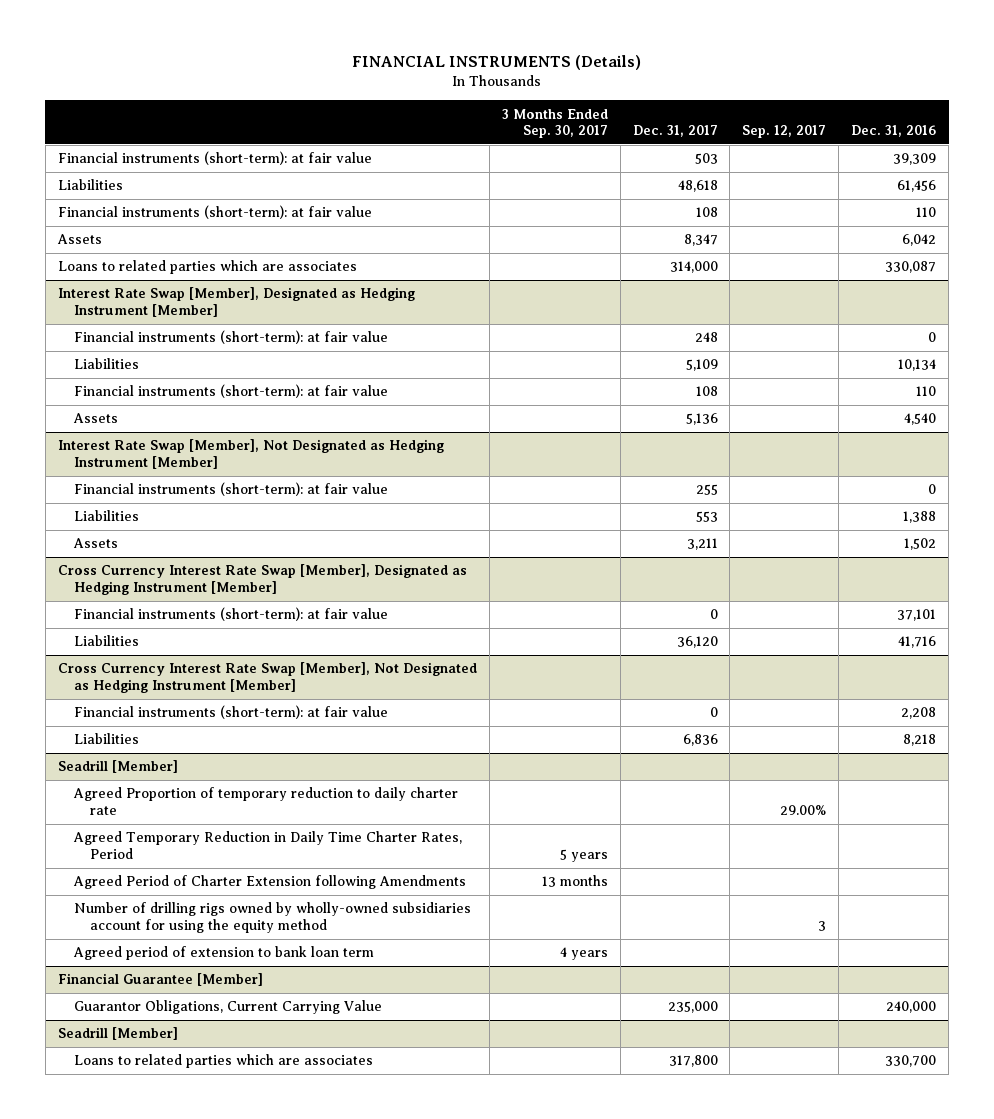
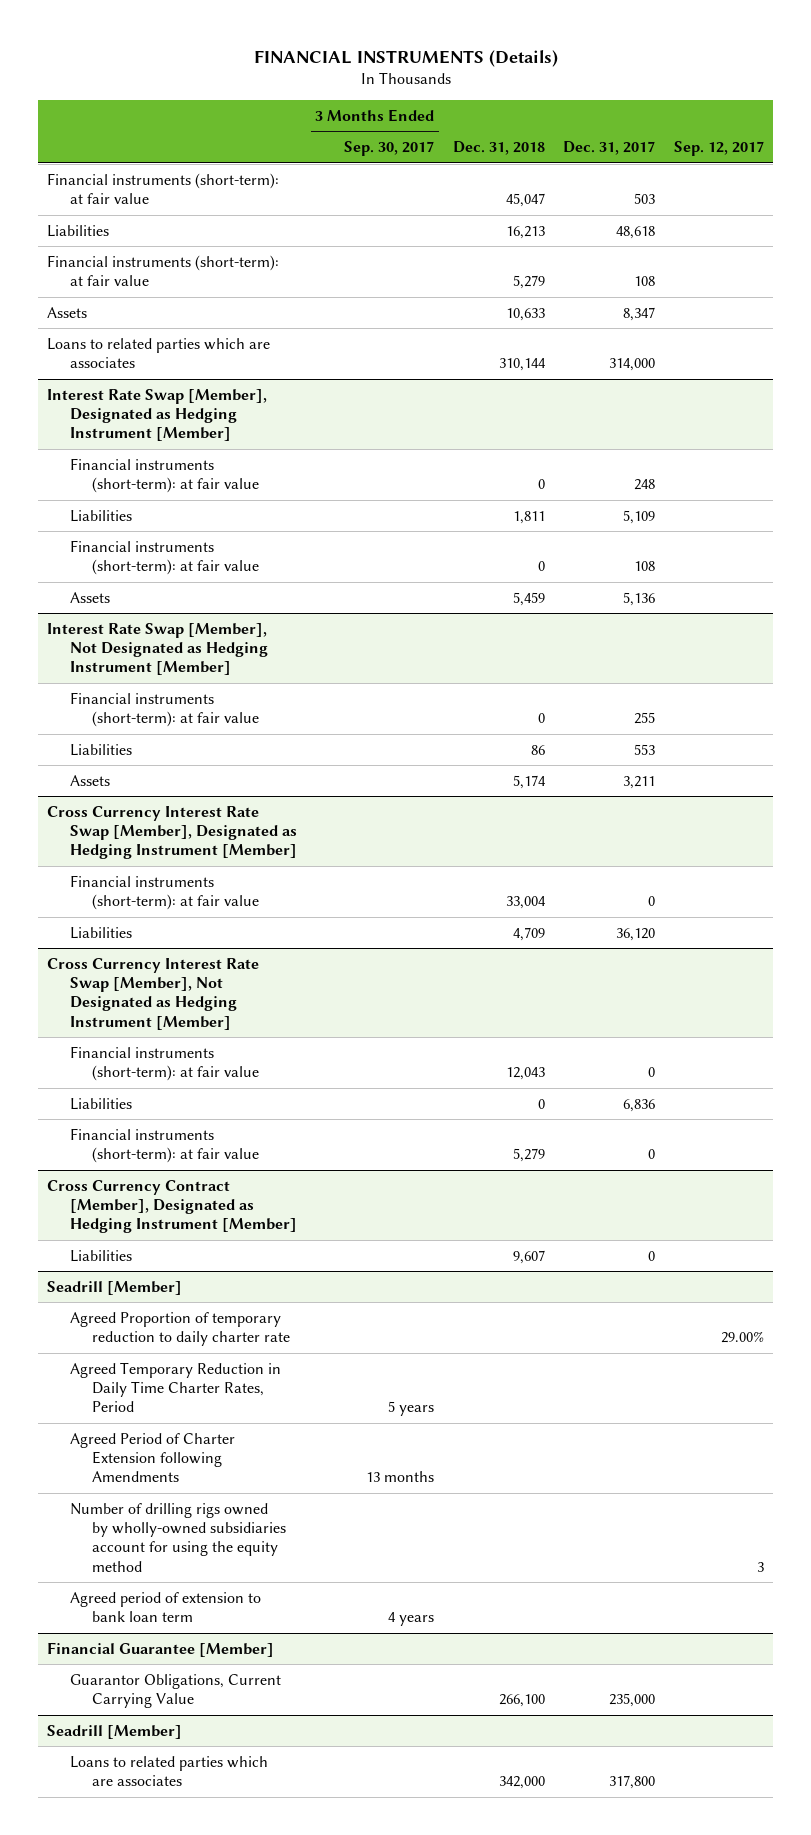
[851,125,937,138] Dec. 31, 2016 -> none
none -> [452,141,545,156] Dec. 31, 2018
none -> [69,1127,260,1164] Financial instruments (short-term): at fair value
none -> [47,1179,297,1234] Cross Currency Contract [Member], Designated as Hedging Instrument [Member]
none -> [69,1249,132,1262] Liabilities

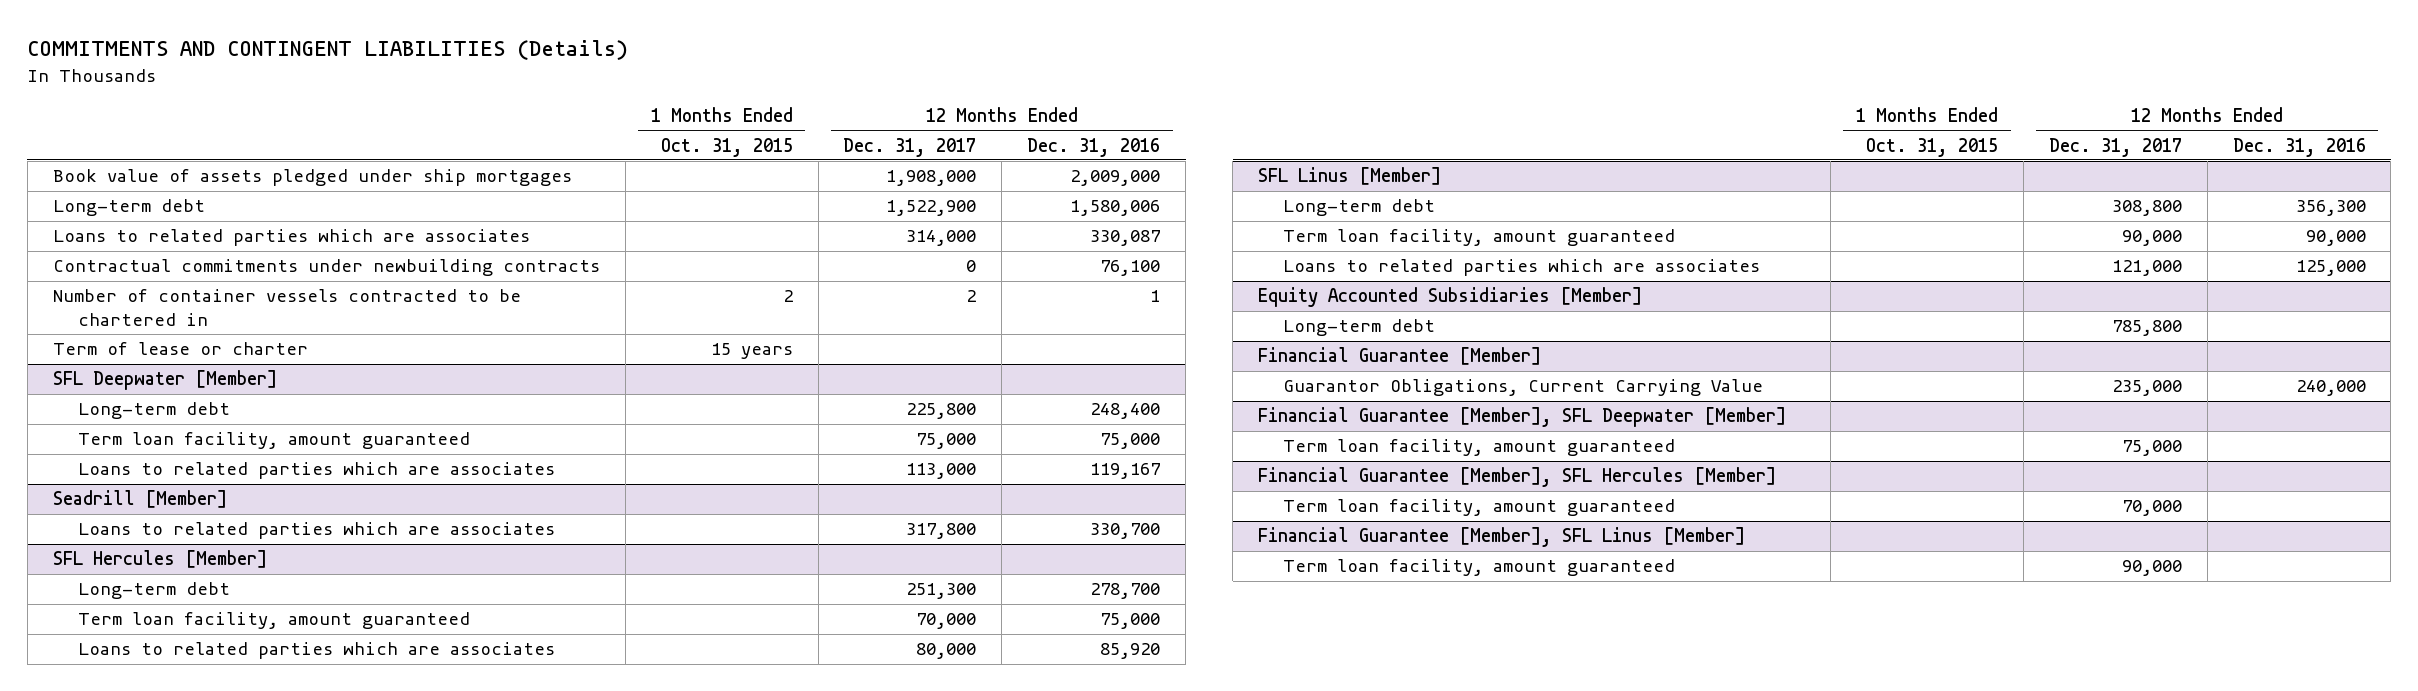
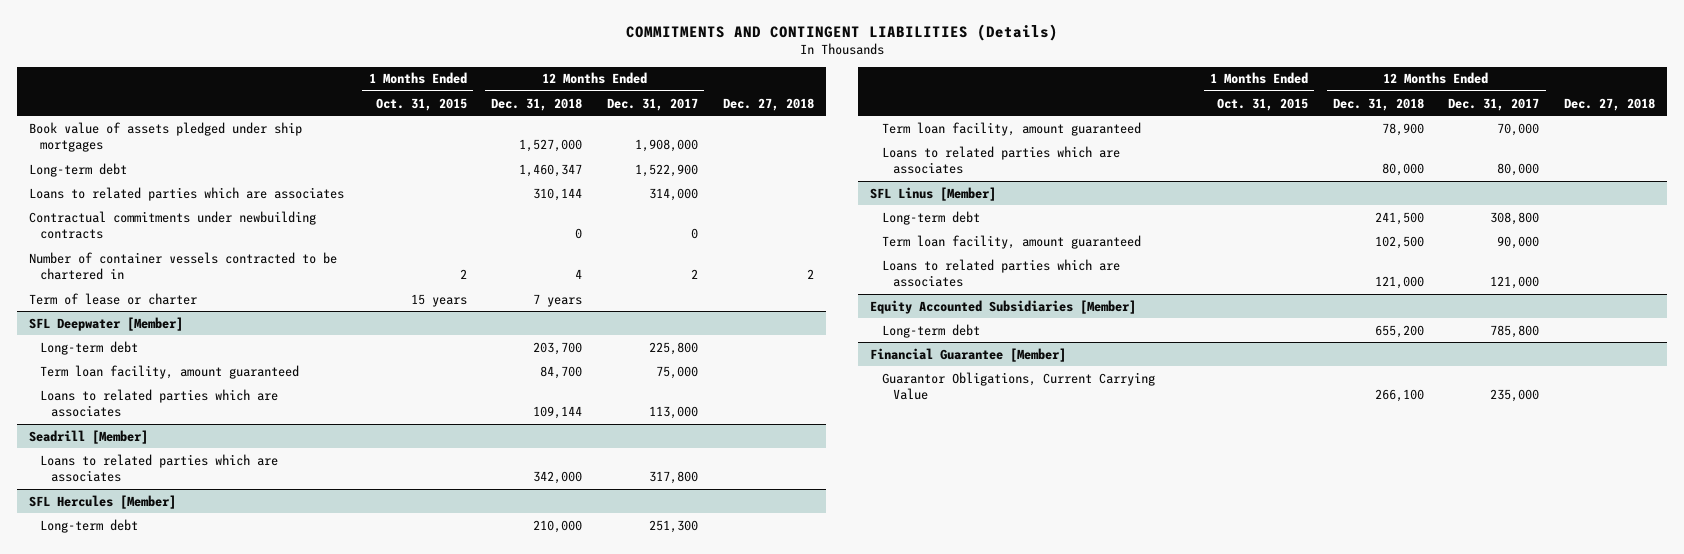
[1027,137,1161,157] Dec. 31, 2016 -> none
none -> [491,97,583,111] Dec. 31, 2018
none -> [722,97,814,111] Dec. 27, 2018
[1258,407,1787,428] Financial Guarantee [Member], SFL Deepwater [Member] -> none
[1283,439,1676,457] Term loan facility, amount guaranteed -> none
[1258,467,1777,488] Financial Guarantee [Member], SFL Hercules [Member] -> none
[1283,499,1676,517] Term loan facility, amount guaranteed -> none
[1258,527,1746,548] Financial Guarantee [Member], SFL Linus [Member] -> none
[1283,559,1676,577] Term loan facility, amount guaranteed -> none

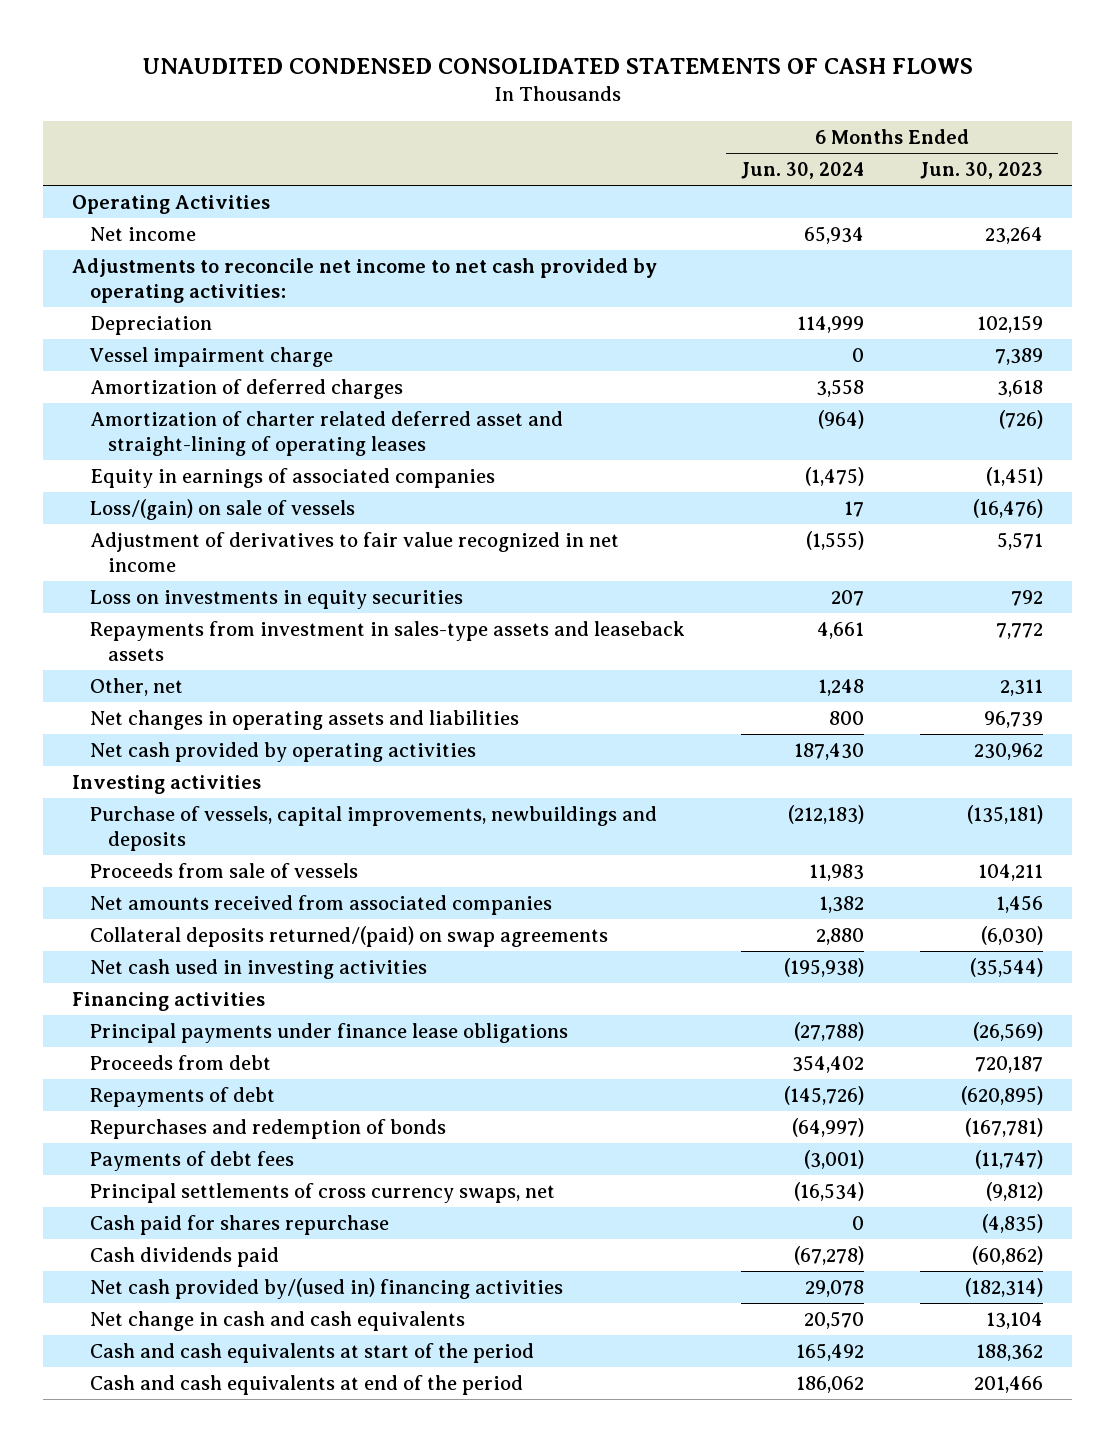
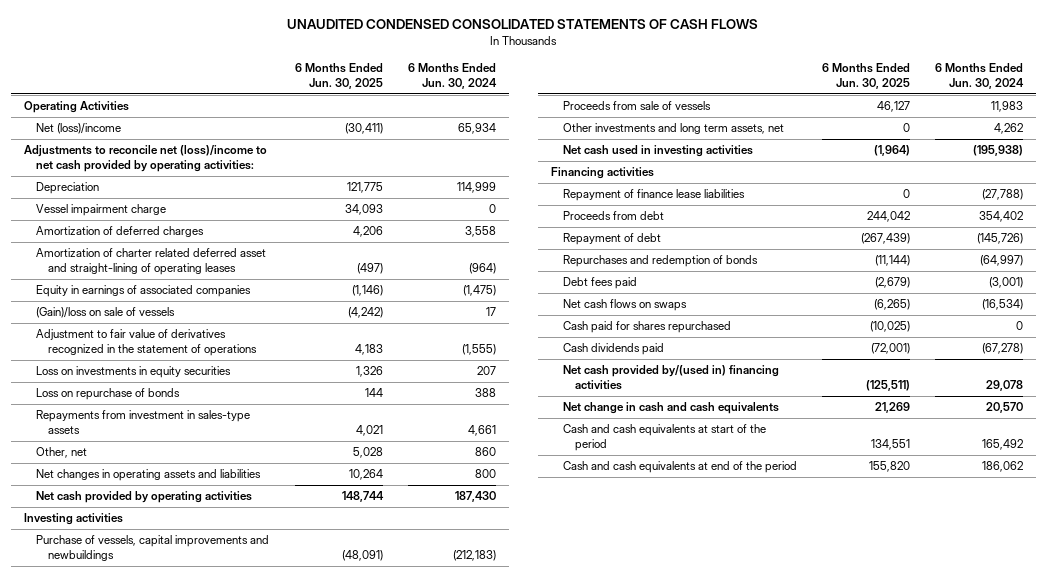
[920,162,1044,180] Jun. 30, 2023 -> none
none -> [294,62,383,89] 6 Months Ended Jun. 30, 2025
[89,226,196,241] Net income -> [35,123,121,135] Net (loss)/income
[71,257,657,303] Adjustments to reconcile net income to net cash provided by operating activities: -> [23,145,267,173] Adjustments to reconcile net (loss)/income to net cash provided by operating activities:
[89,498,355,520] Loss/(gain) on sale of vessels -> [35,307,175,319] (Gain)/loss on sale of vessels
[89,531,619,572] Adjustment of derivatives to fair value recognized in net income -> [35,329,257,357] Adjustment to fair value of derivatives recognized in the statement of operations
none -> [35,388,180,401] Loss on repurchase of bonds
[89,620,685,661] Repayments from investment in sales-type assets and leaseback assets -> [35,410,250,435] Repayments from investment in sales-type assets
[817,678,864,696] 1,248 -> [475,447,497,457] 860
[89,805,657,851] Purchase of vessels, capital improvements, newbuildings and deposits -> [35,535,269,562] Purchase of vessels, capital improvements and newbuildings
[89,894,552,915] Net amounts received from associated companies -> none
[89,925,608,947] Collateral deposits returned/(paid) on swap agreements -> none
none -> [562,123,784,135] Other investments and long term assets, net
[89,1022,568,1043] Principal payments under finance lease obligations -> [562,189,745,202] Repayment of finance lease liabilities
[89,1086,275,1107] Repayments of debt -> [562,233,661,246] Repayment of debt
[89,1150,294,1171] Payments of debt fees -> [562,277,637,290] Debt fees paid
[89,1182,555,1203] Principal settlements of cross currency swaps, net -> [562,299,687,312] Net cash flows on swaps
[89,1214,389,1235] Cash paid for shares repurchase -> [562,321,731,334] Cash paid for shares repurchased

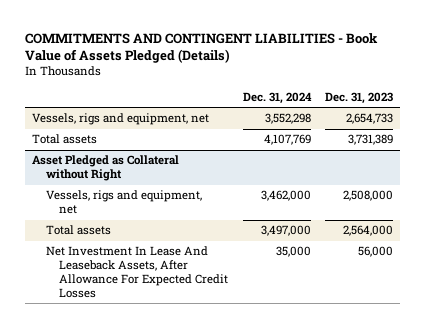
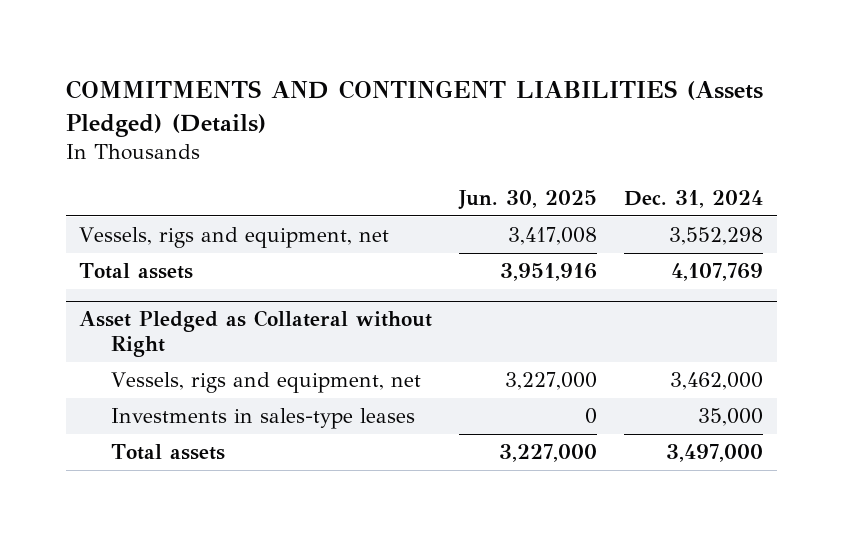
[25,32,379,63] COMMITMENTS AND CONTINGENT LIABILITIES - Book Value of Assets Pledged (Details) -> [65,80,763,137] COMMITMENTS AND CONTINGENT LIABILITIES (Assets Pledged) (Details)
[325,91,394,104] Dec. 31, 2023 -> none
none -> [458,190,598,211] Jun. 30, 2025
none -> [111,408,416,430] Investments in sales-type leases
[45,246,229,298] Net Investment In Lease And Leaseback Assets, After Allowance For Expected Credit Losses -> none

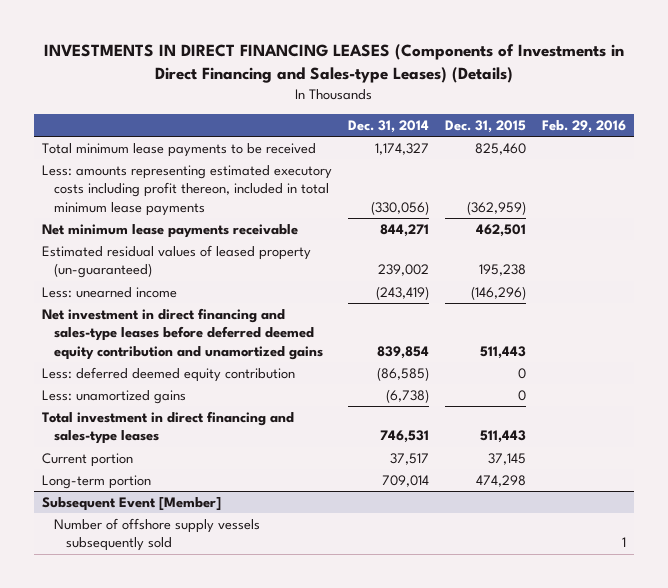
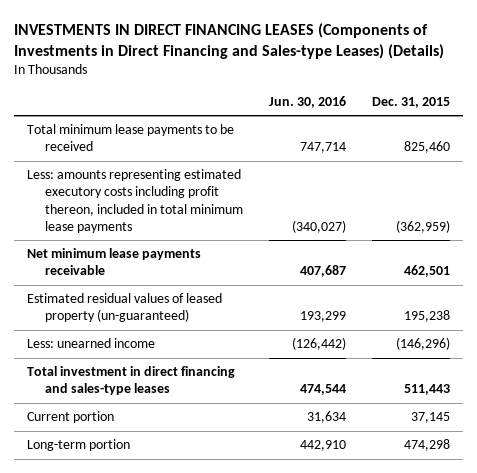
[347,119,429,133] Dec. 31, 2014 -> none
[542,119,627,133] Feb. 29, 2016 -> none
none -> [268,95,346,108] Jun. 30, 2016
[41,308,323,360] Net investment in direct financing and sales-type leases before deferred deemed equity contribution and unamortized gains -> none
[41,367,295,383] Less: deferred deemed equity contribution -> none
[41,390,186,405] Less: unamortized gains -> none
[41,497,221,512] Subsequent Event [Member] -> none
[53,518,260,552] Number of offshore supply vessels subsequently sold -> none

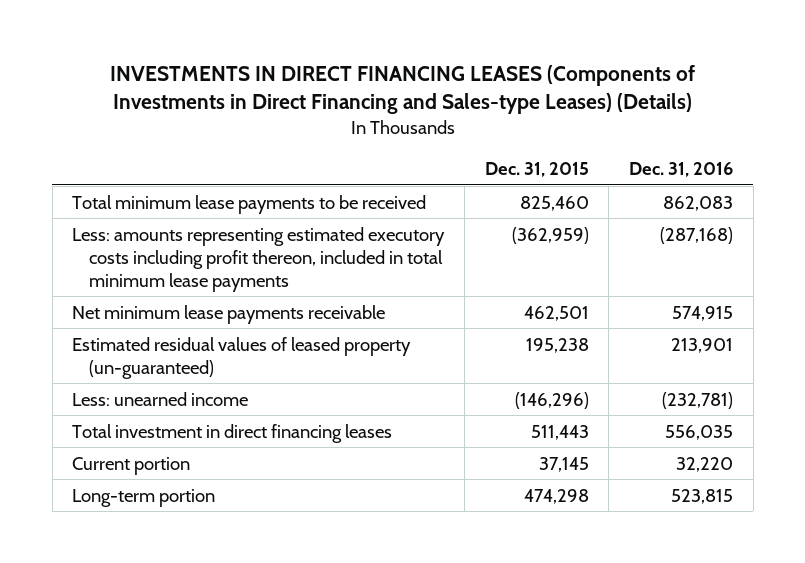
[268,95,346,108] Jun. 30, 2016 -> none
none -> [628,162,733,178] Dec. 31, 2016
[27,366,236,396] Total investment in direct financing and sales-type leases -> [72,423,393,443] Total investment in direct financing leases

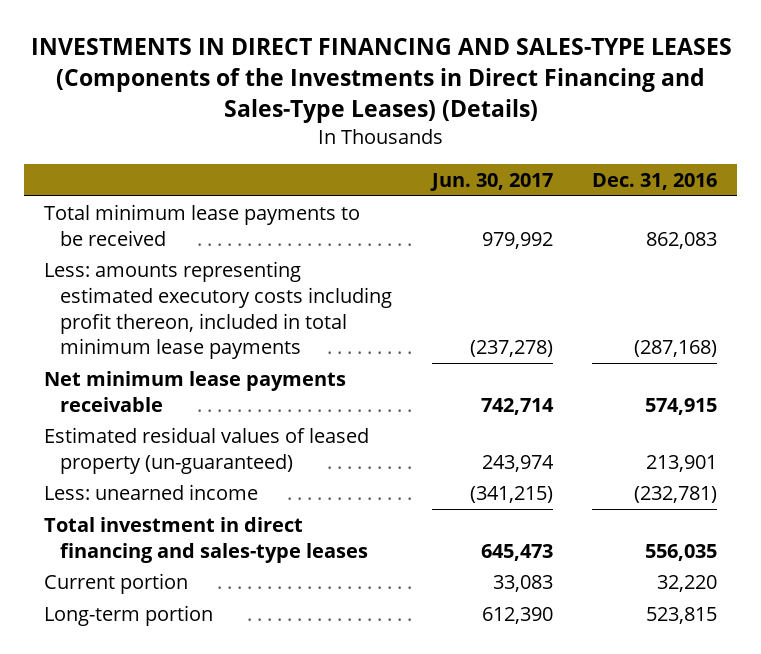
[109,64,695,115] INVESTMENTS IN DIRECT FINANCING LEASES (Components of Investments in Direct Financing and Sales-type Leases) (Details) -> [30,38,732,124] INVESTMENTS IN DIRECT FINANCING AND SALES-TYPE LEASES (Components of the Investments in Direct Financing and Sales-Type Leases) (Details)
[484,162,589,178] Dec. 31, 2015 -> none
none -> [429,173,553,192] Jun. 30, 2017
[72,423,393,443] Total investment in direct financing leases -> [44,516,369,563] Total investment in direct financing and sales-type leases

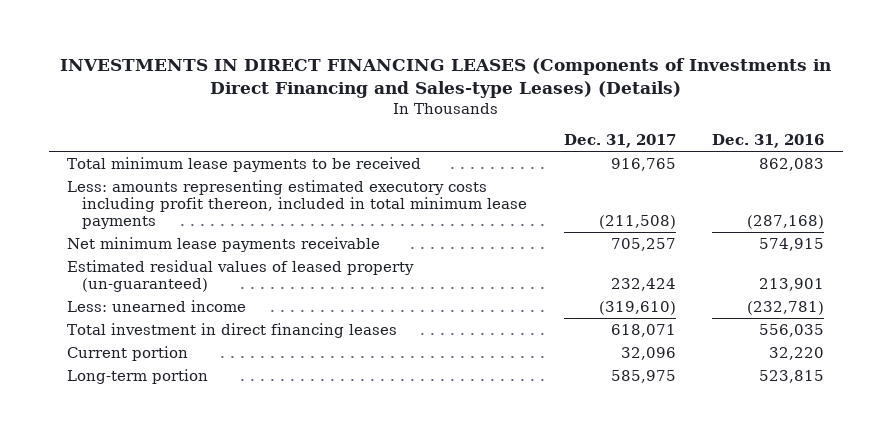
[30,38,732,124] INVESTMENTS IN DIRECT FINANCING AND SALES-TYPE LEASES (Components of the Investments in Direct Financing and Sales-Type Leases) (Details) -> [59,58,831,99] INVESTMENTS IN DIRECT FINANCING LEASES (Components of Investments in Direct Financing and Sales-type Leases) (Details)
[429,173,553,192] Jun. 30, 2017 -> none
none -> [563,134,676,149] Dec. 31, 2017
[44,516,369,563] Total investment in direct financing and sales-type leases -> [66,322,397,338] Total investment in direct financing leases

